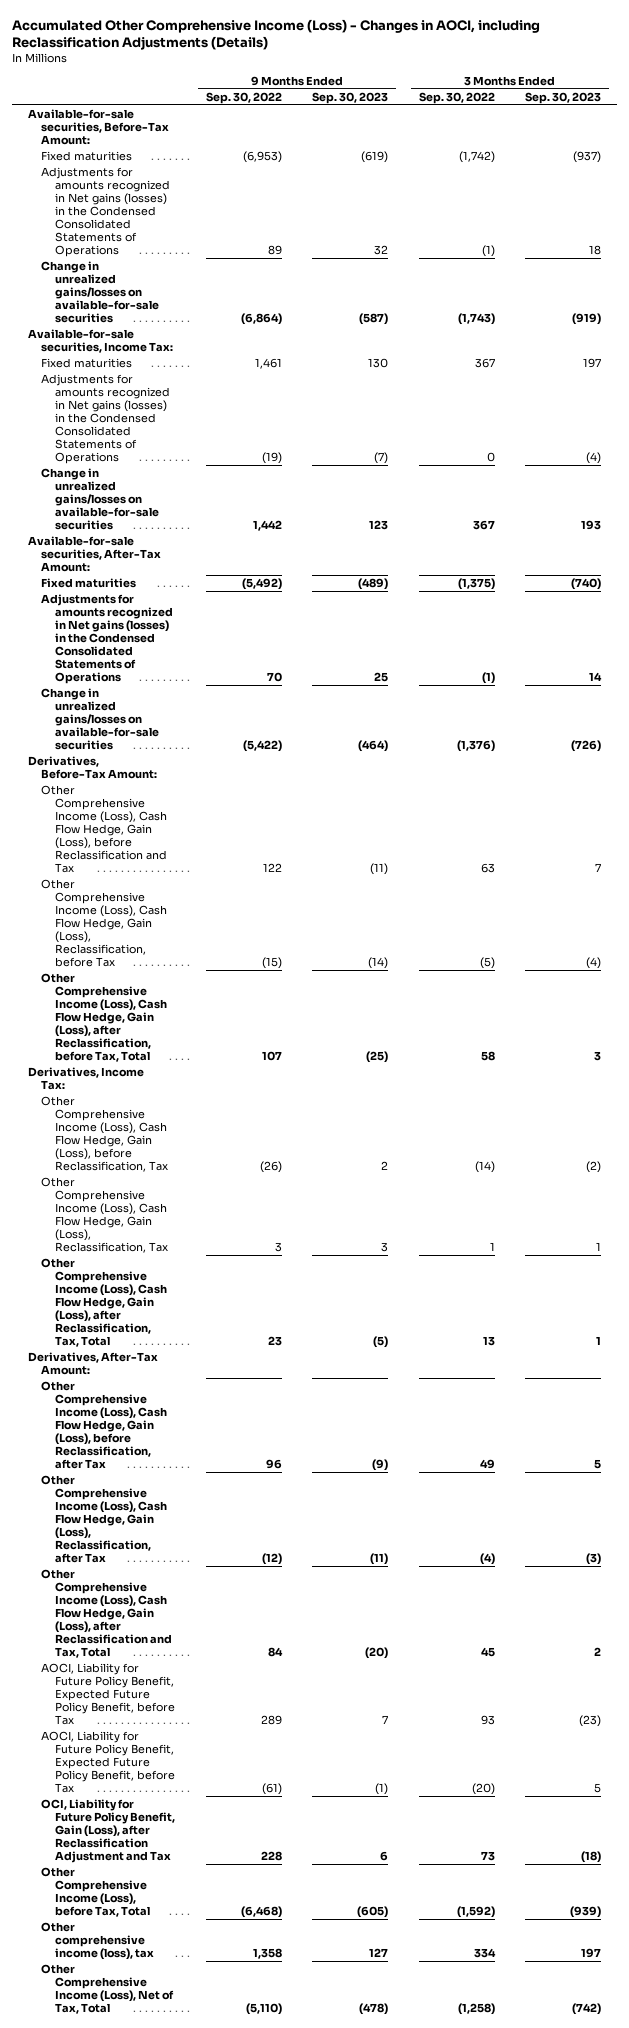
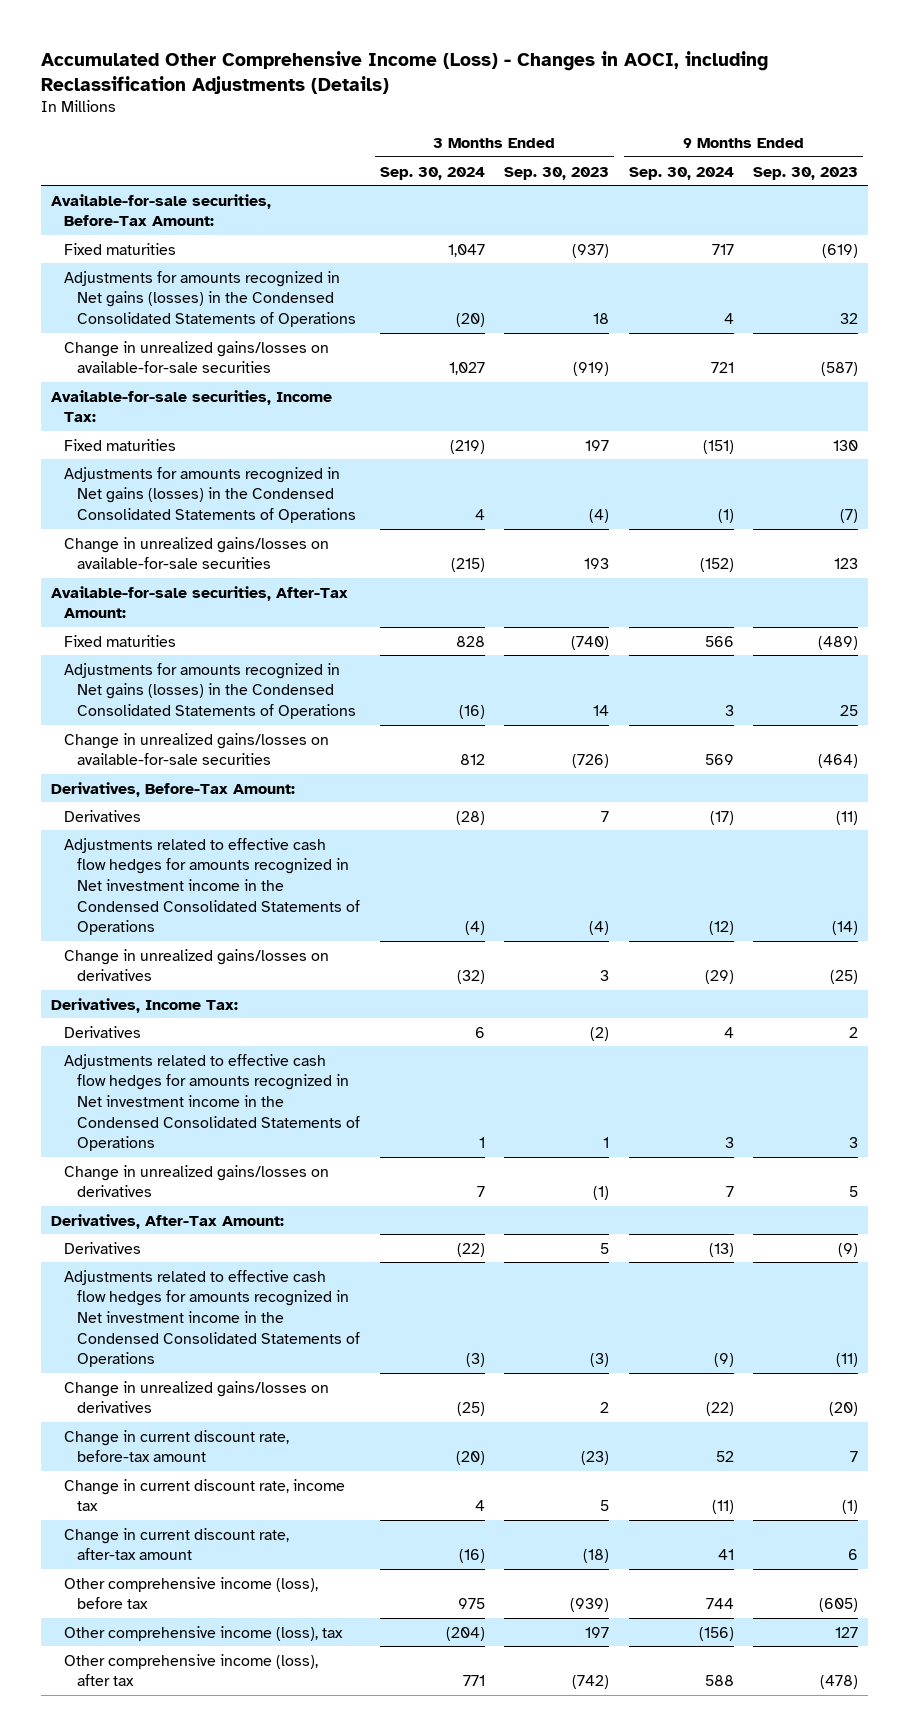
[205,91,282,104] Sep. 30, 2022 -> none
[418,91,495,104] Sep. 30, 2022 -> none
none -> [379,166,485,180] Sep. 30, 2024
none -> [628,166,734,180] Sep. 30, 2024
[41,785,168,873] Other Comprehensive Income (Loss), Cash Flow Hedge, Gain (Loss), before Reclassification and Tax -> [63,809,141,822] Derivatives
[41,879,168,967] Other Comprehensive Income (Loss), Cash Flow Hedge, Gain (Loss), Reclassification, before Tax -> [63,837,361,936] Adjustments related to effective cash flow hedges for amounts recognized in Net investment income in the Condensed Consolidated Statements of Operations
[41,973,168,1062] Other Comprehensive Income (Loss), Cash Flow Hedge, Gain (Loss), after Reclassification, before Tax, Total -> [63,948,329,982] Change in unrealized gains/losses on derivatives
[41,1258,168,1347] Other Comprehensive Income (Loss), Cash Flow Hedge, Gain (Loss), after Reclassification, Tax, Total -> none
[41,1096,169,1172] Other Comprehensive Income (Loss), Cash Flow Hedge, Gain (Loss), before Reclassification, Tax -> [63,1025,141,1038] Derivatives
[41,1177,169,1253] Other Comprehensive Income (Loss), Cash Flow Hedge, Gain (Loss), Reclassification, Tax -> [63,1053,361,1152] Adjustments related to effective cash flow hedges for amounts recognized in Net investment income in the Condensed Consolidated Statements of Operations
none -> [63,1164,329,1198] Change in unrealized gains/losses on derivatives
[41,1381,168,1469] Other Comprehensive Income (Loss), Cash Flow Hedge, Gain (Loss), before Reclassification, after Tax -> [63,1241,141,1254] Derivatives
[41,1475,168,1563] Other Comprehensive Income (Loss), Cash Flow Hedge, Gain (Loss), Reclassification, after Tax -> [63,1269,361,1368] Adjustments related to effective cash flow hedges for amounts recognized in Net investment income in the Condensed Consolidated Statements of Operations
[41,1569,173,1658] Other Comprehensive Income (Loss), Cash Flow Hedge, Gain (Loss), after Reclassification and Tax, Total -> [63,1380,329,1414] Change in unrealized gains/losses on derivatives
[41,1663,176,1725] AOCI, Liability for Future Policy Benefit, Expected Future Policy Benefit, before Tax -> [63,1429,289,1463] Change in current discount rate, before-tax amount
[41,1731,176,1793] AOCI, Liability for Future Policy Benefit, Expected Future Policy Benefit, before Tax -> [63,1478,345,1512] Change in current discount rate, income tax
[41,1799,176,1863] OCI, Liability for Future Policy Benefit, Gain (Loss), after Reclassification Adjustment and Tax -> [63,1527,289,1561] Change in current discount rate, after-tax amount
[41,1867,151,1917] Other Comprehensive Income (Loss), before Tax, Total -> [63,1576,318,1610] Other comprehensive income (loss), before tax
[41,1964,175,2014] Other Comprehensive Income (Loss), Net of Tax, Total -> [63,1653,318,1687] Other comprehensive income (loss), after tax

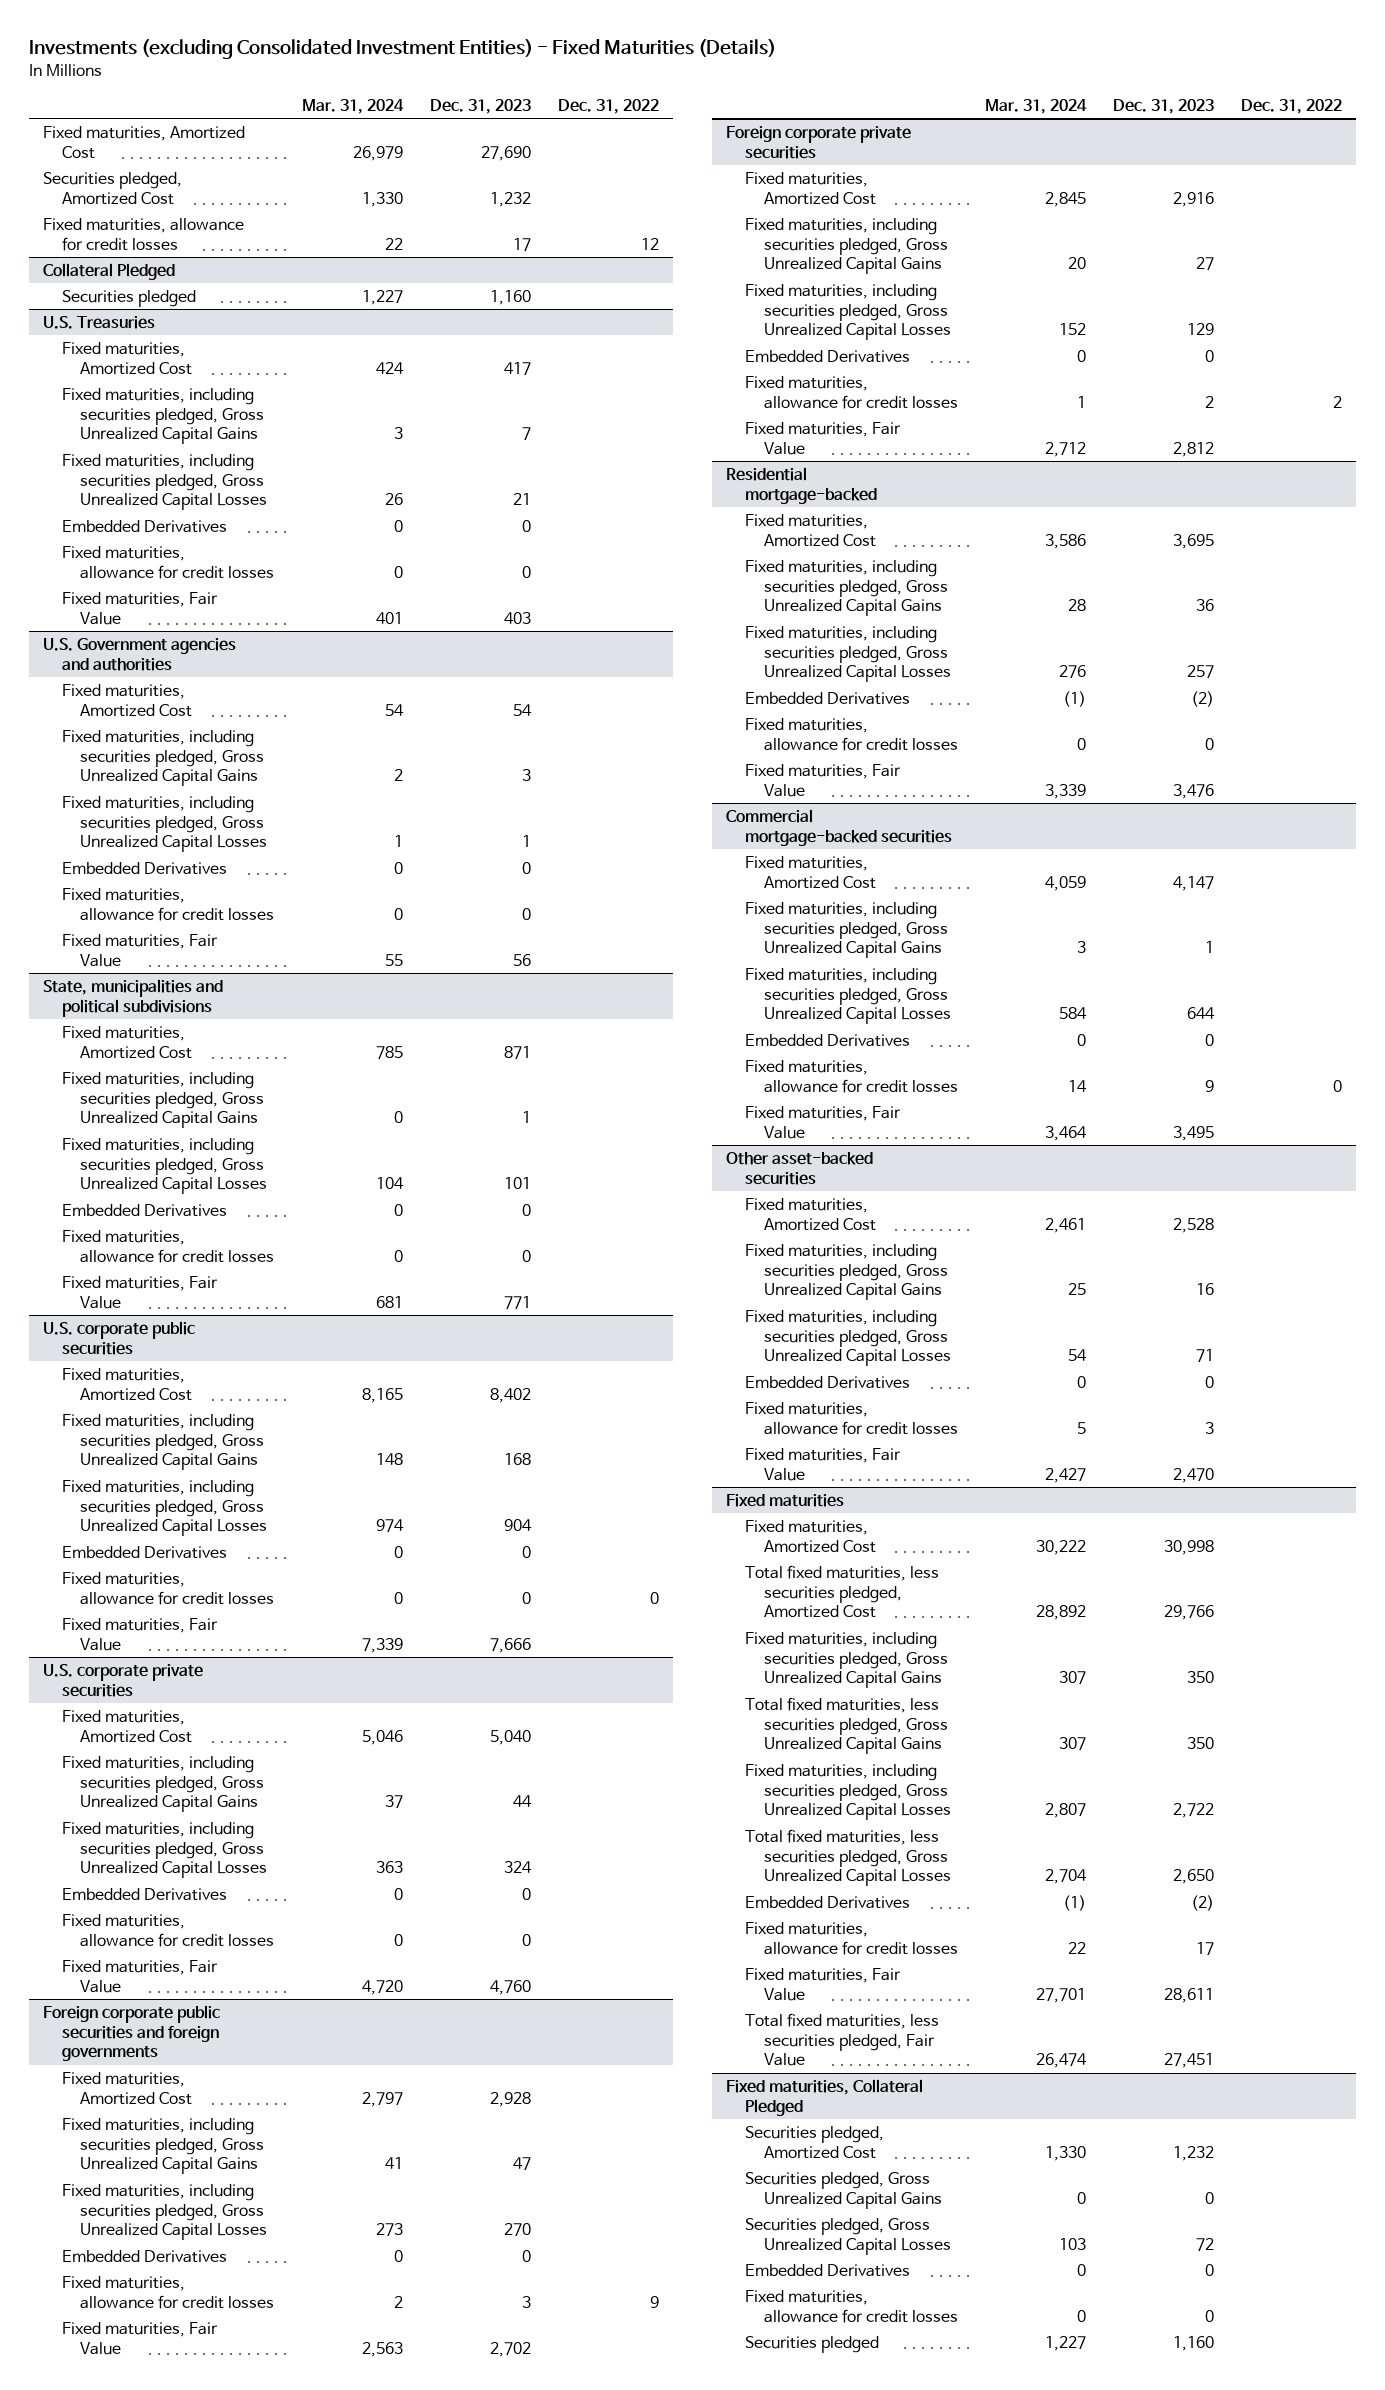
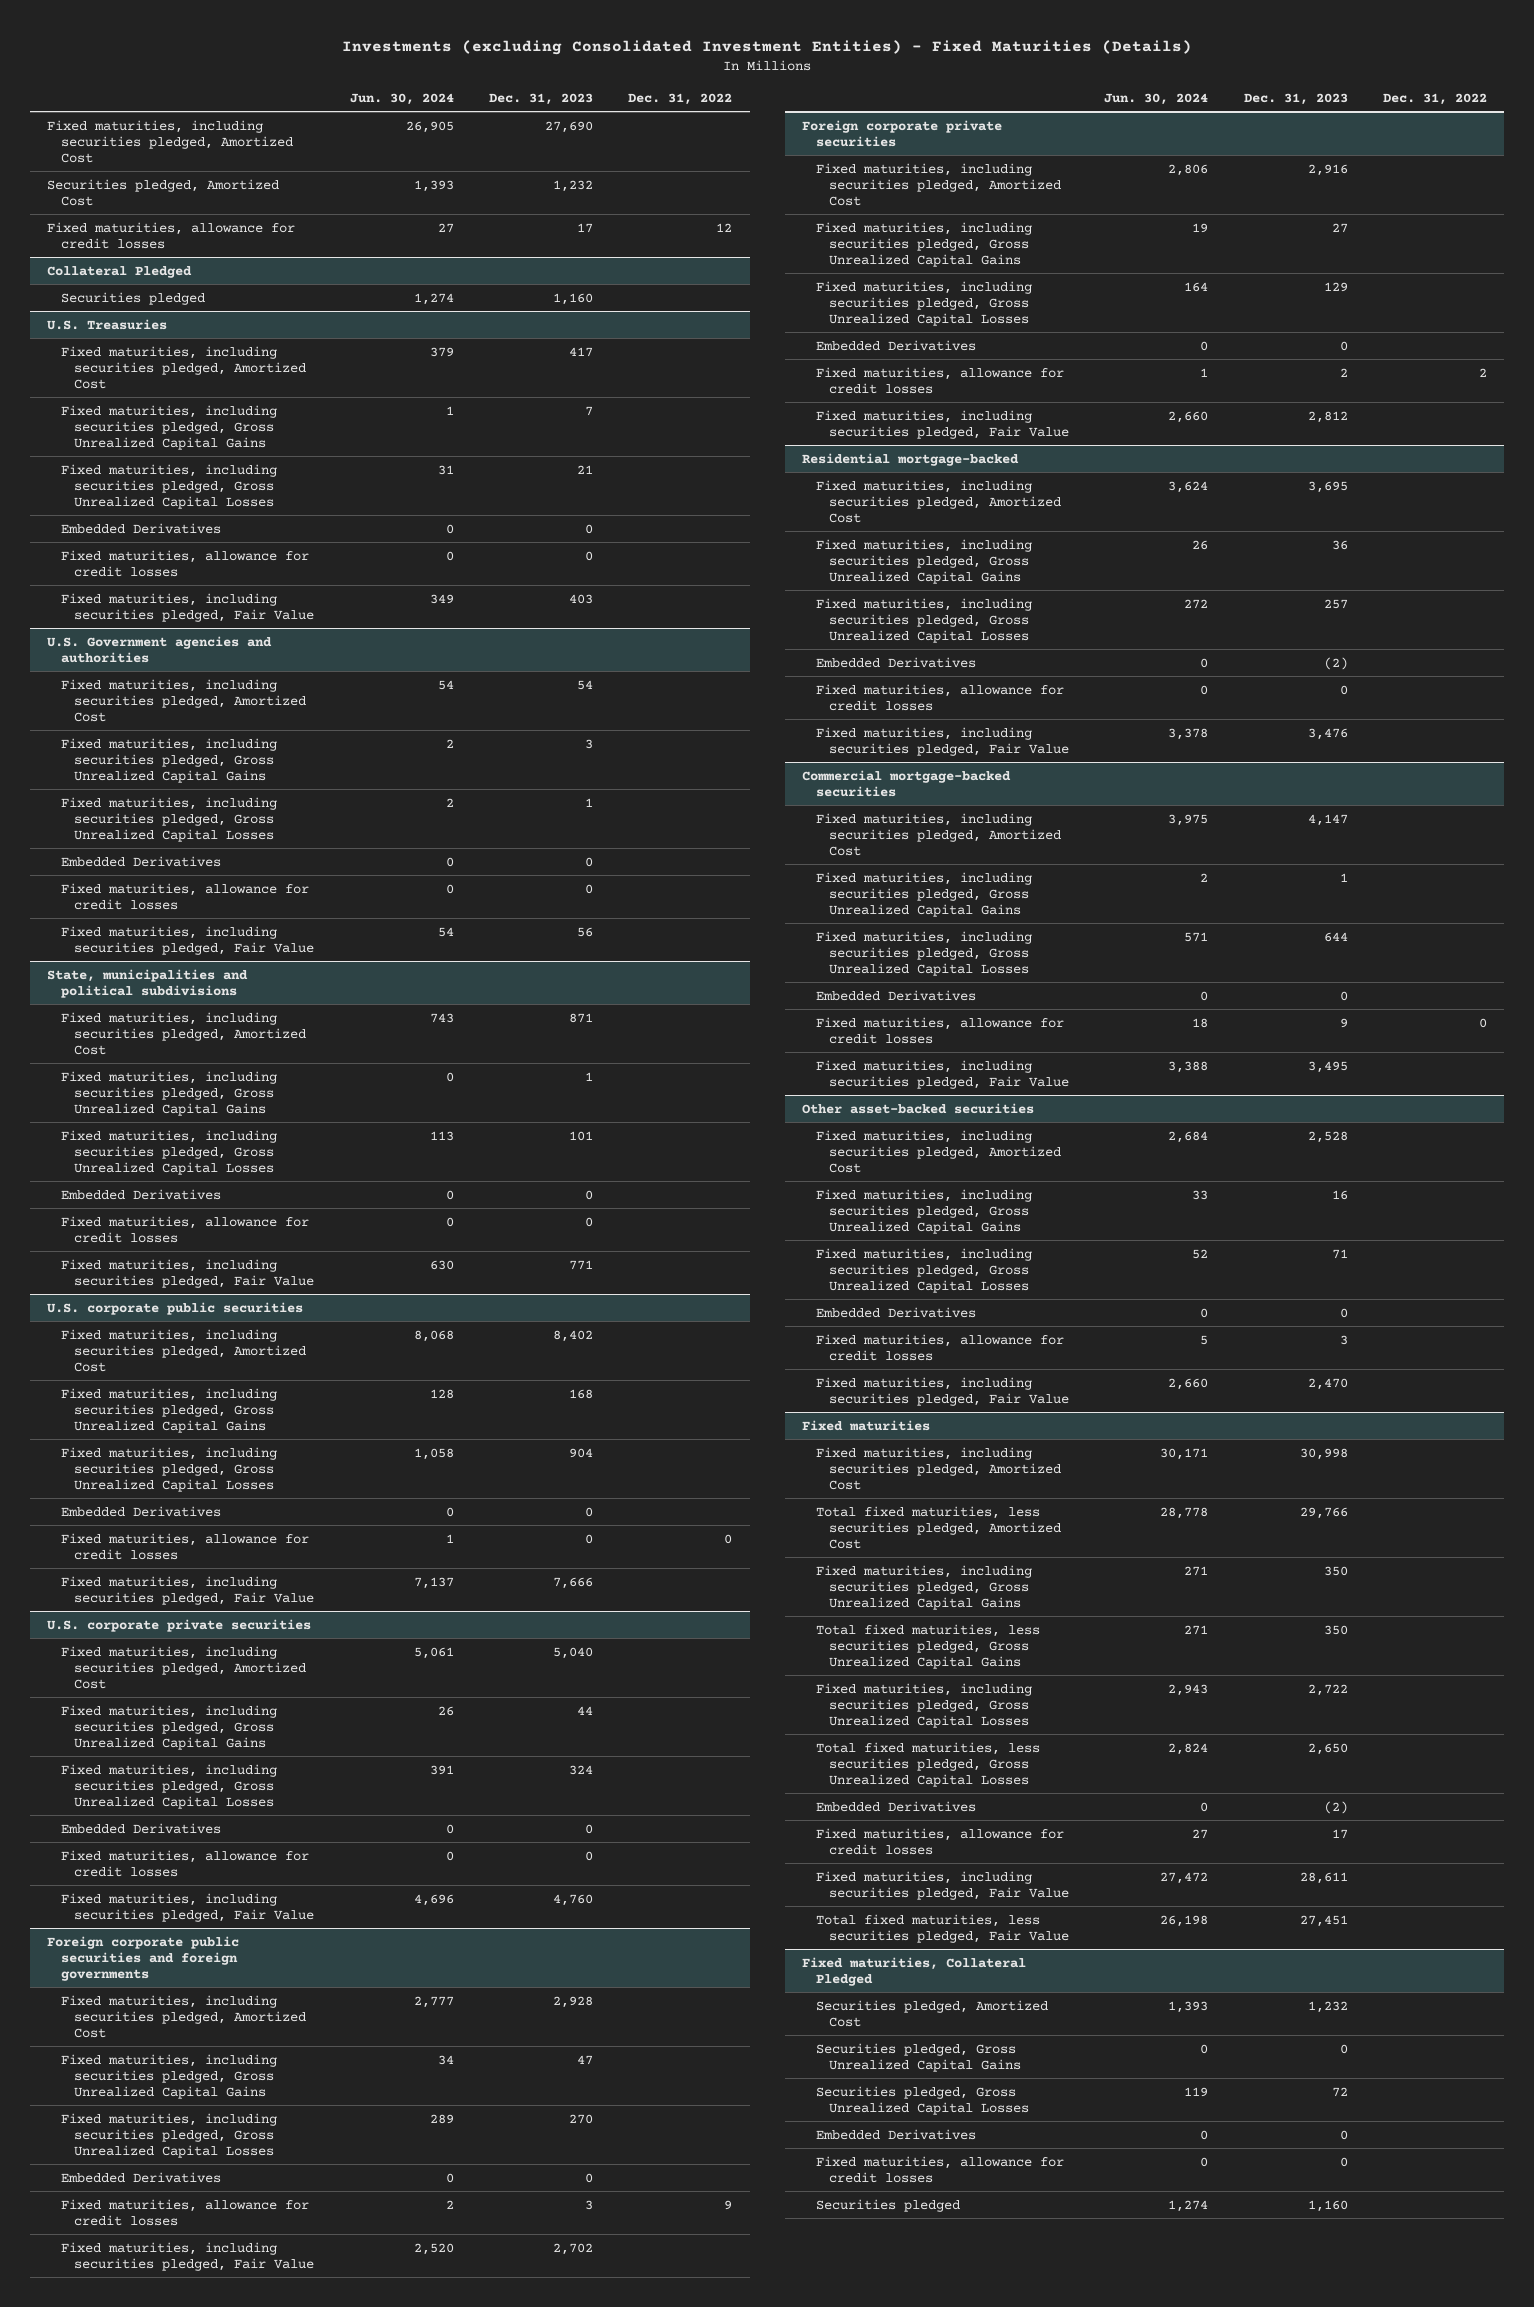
[301,98,404,114] Mar. 31, 2024 -> none
none -> [349,92,454,105] Jun. 30, 2024
[42,125,245,159] Fixed maturities, Amortized Cost -> [47,119,293,163] Fixed maturities, including securities pledged, Amortized Cost
[61,341,193,375] Fixed maturities, Amortized Cost -> [60,345,307,389] Fixed maturities, including securities pledged, Amortized Cost
[61,591,218,625] Fixed maturities, Fair Value -> [60,592,315,622] Fixed maturities, including securities pledged, Fair Value
[61,683,193,717] Fixed maturities, Amortized Cost -> [60,678,307,722] Fixed maturities, including securities pledged, Amortized Cost
[61,933,218,967] Fixed maturities, Fair Value -> [60,925,315,955] Fixed maturities, including securities pledged, Fair Value
[61,1025,193,1059] Fixed maturities, Amortized Cost -> [60,1011,307,1055] Fixed maturities, including securities pledged, Amortized Cost
[61,1275,218,1309] Fixed maturities, Fair Value -> [60,1258,315,1288] Fixed maturities, including securities pledged, Fair Value
[61,1367,193,1401] Fixed maturities, Amortized Cost -> [60,1328,307,1372] Fixed maturities, including securities pledged, Amortized Cost
[61,1617,218,1651] Fixed maturities, Fair Value -> [60,1575,315,1605] Fixed maturities, including securities pledged, Fair Value
[61,1709,193,1743] Fixed maturities, Amortized Cost -> [60,1645,307,1689] Fixed maturities, including securities pledged, Amortized Cost
[61,1959,218,1993] Fixed maturities, Fair Value -> [60,1892,315,1922] Fixed maturities, including securities pledged, Fair Value
[61,2071,193,2105] Fixed maturities, Amortized Cost -> [60,1994,307,2038] Fixed maturities, including securities pledged, Amortized Cost
[61,2321,218,2355] Fixed maturities, Fair Value -> [60,2241,315,2271] Fixed maturities, including securities pledged, Fair Value
[744,171,876,205] Fixed maturities, Amortized Cost -> [815,162,1062,206] Fixed maturities, including securities pledged, Amortized Cost
[744,421,901,455] Fixed maturities, Fair Value -> [815,409,1070,439] Fixed maturities, including securities pledged, Fair Value
[744,513,876,547] Fixed maturities, Amortized Cost -> [815,479,1062,523] Fixed maturities, including securities pledged, Amortized Cost
[744,763,901,797] Fixed maturities, Fair Value -> [815,726,1070,756] Fixed maturities, including securities pledged, Fair Value
[744,855,876,889] Fixed maturities, Amortized Cost -> [815,812,1062,856] Fixed maturities, including securities pledged, Amortized Cost
[744,1105,901,1139] Fixed maturities, Fair Value -> [815,1059,1070,1089] Fixed maturities, including securities pledged, Fair Value
[744,1197,876,1231] Fixed maturities, Amortized Cost -> [815,1129,1062,1173] Fixed maturities, including securities pledged, Amortized Cost
[744,1447,901,1481] Fixed maturities, Fair Value -> [815,1376,1070,1406] Fixed maturities, including securities pledged, Fair Value
[744,1519,876,1553] Fixed maturities, Amortized Cost -> [815,1446,1062,1490] Fixed maturities, including securities pledged, Amortized Cost
[744,1967,901,2001] Fixed maturities, Fair Value -> [815,1870,1070,1900] Fixed maturities, including securities pledged, Fair Value

